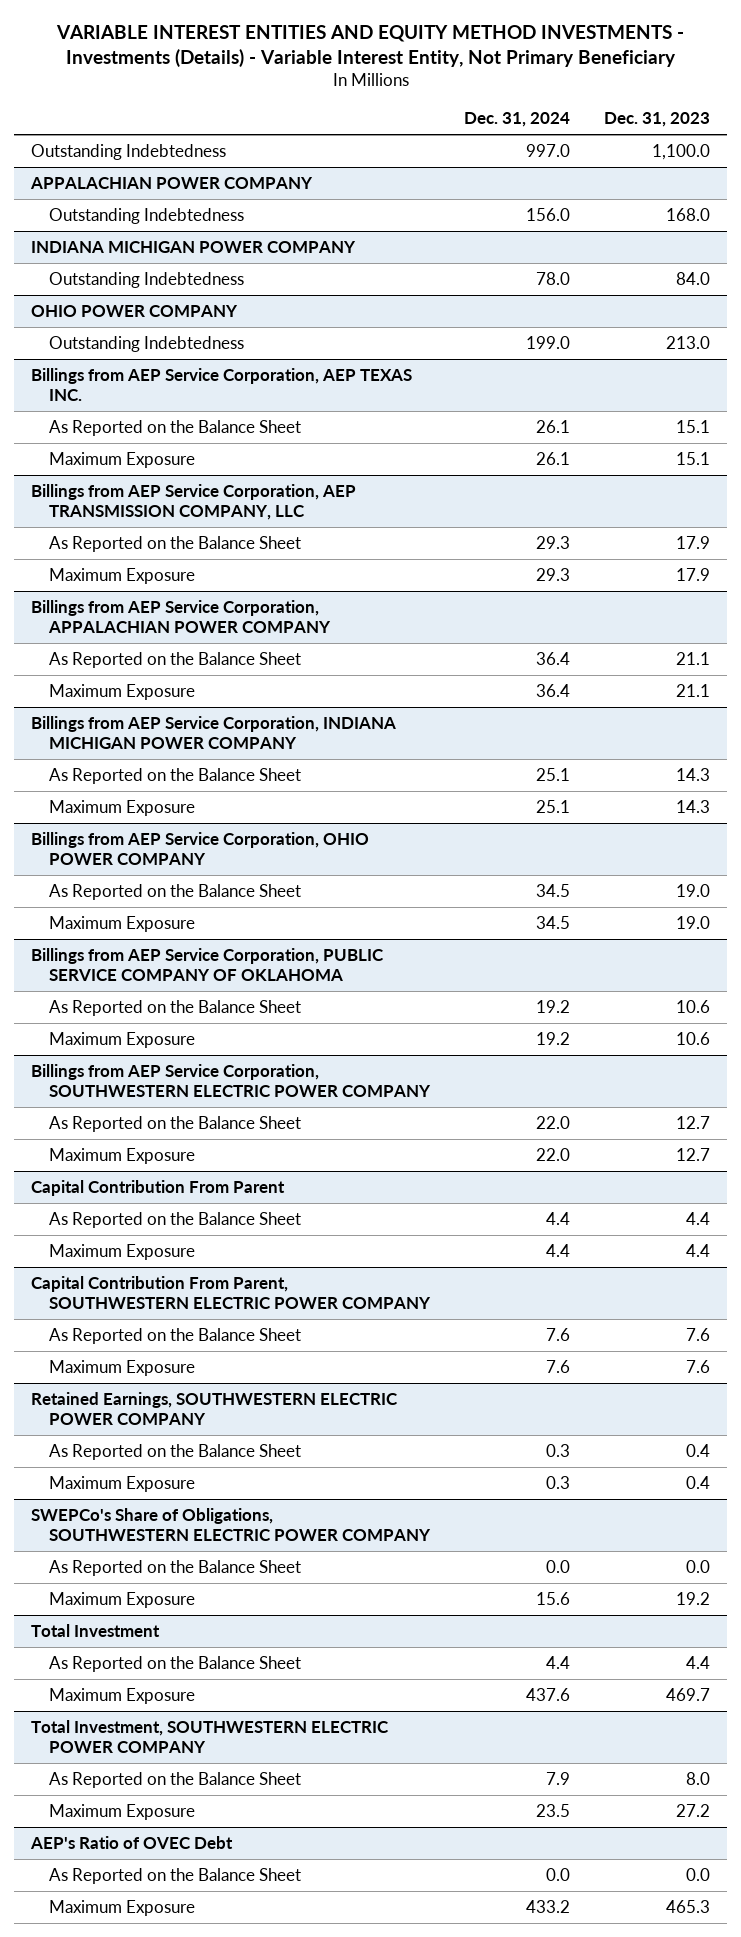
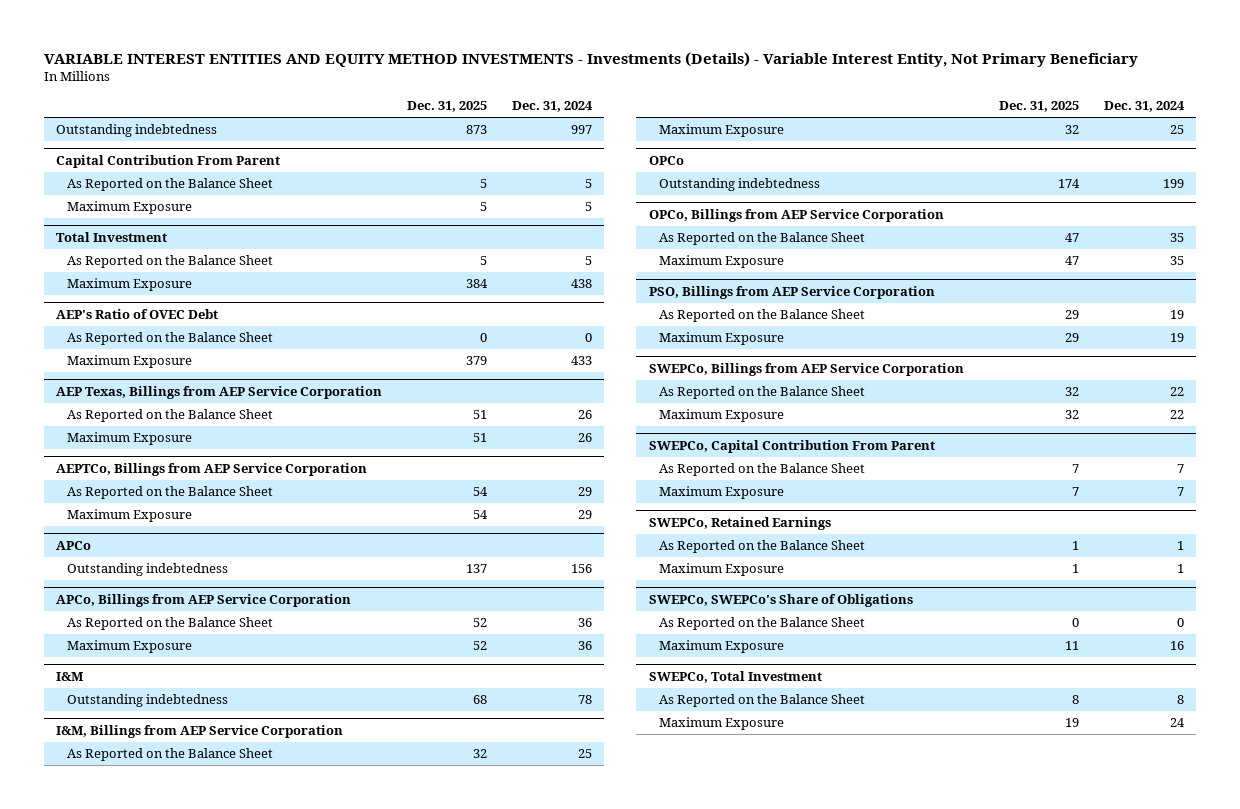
[604,112,711,128] Dec. 31, 2023 -> none
none -> [406,101,487,113] Dec. 31, 2025
[29,176,313,189] APPALACHIAN POWER COMPANY -> none
[48,207,244,224] Outstanding Indebtedness -> none
[30,240,356,253] INDIANA MICHIGAN POWER COMPANY -> none
[48,271,244,288] Outstanding Indebtedness -> none
[30,304,238,317] OHIO POWER COMPANY -> none
[48,335,244,352] Outstanding Indebtedness -> none
[30,367,412,401] Billings from AEP Service Corporation, AEP TEXAS INC. -> none
[48,419,301,436] As Reported on the Balance Sheet -> none
[48,451,195,468] Maximum Exposure -> none
[30,483,356,520] Billings from AEP Service Corporation, AEP TRANSMISSION COMPANY, LLC -> none
[48,535,301,552] As Reported on the Balance Sheet -> none
[48,567,195,584] Maximum Exposure -> none
[30,599,331,633] Billings from AEP Service Corporation, APPALACHIAN POWER COMPANY -> none
[48,651,301,668] As Reported on the Balance Sheet -> none
[48,683,195,700] Maximum Exposure -> none
[30,715,396,749] Billings from AEP Service Corporation, INDIANA MICHIGAN POWER COMPANY -> none
[48,767,301,784] As Reported on the Balance Sheet -> none
[48,799,195,816] Maximum Exposure -> none
[30,831,369,865] Billings from AEP Service Corporation, OHIO POWER COMPANY -> none
[48,883,301,900] As Reported on the Balance Sheet -> none
[48,915,195,932] Maximum Exposure -> none
[30,947,384,981] Billings from AEP Service Corporation, PUBLIC SERVICE COMPANY OF OKLAHOMA -> none
[48,999,301,1016] As Reported on the Balance Sheet -> none
[48,1031,195,1048] Maximum Exposure -> none
[30,1063,431,1097] Billings from AEP Service Corporation, SOUTHWESTERN ELECTRIC POWER COMPANY -> none
[48,1115,301,1132] As Reported on the Balance Sheet -> none
[48,1147,195,1164] Maximum Exposure -> none
[30,143,226,160] Outstanding Indebtedness -> [56,124,218,138] Outstanding indebtedness
[526,143,571,157] 997.0 -> [570,125,592,135] 997
[30,1275,431,1309] Capital Contribution From Parent, SOUTHWESTERN ELECTRIC POWER COMPANY -> none
[48,1327,301,1344] As Reported on the Balance Sheet -> none
[48,1359,195,1376] Maximum Exposure -> none
[30,1391,398,1425] Retained Earnings, SOUTHWESTERN ELECTRIC POWER COMPANY -> none
[48,1443,301,1460] As Reported on the Balance Sheet -> none
[48,1475,195,1492] Maximum Exposure -> none
[30,1507,431,1541] SWEPCo's Share of Obligations, SOUTHWESTERN ELECTRIC POWER COMPANY -> none
[48,1559,301,1576] As Reported on the Balance Sheet -> none
[48,1591,195,1608] Maximum Exposure -> none
[546,1211,571,1225] 4.4 -> [584,179,592,189] 5
[546,1243,571,1257] 4.4 -> [584,202,592,212] 5
[30,1719,389,1753] Total Investment, SOUTHWESTERN ELECTRIC POWER COMPANY -> none
[48,1771,301,1788] As Reported on the Balance Sheet -> none
[48,1803,195,1820] Maximum Exposure -> none
[546,1655,571,1669] 4.4 -> [584,256,592,266] 5
[526,1687,571,1701] 437.6 -> [570,279,592,289] 438
[546,1867,571,1881] 0.0 -> [584,333,592,343] 0
[526,1899,571,1913] 433.2 -> [570,356,592,366] 433
none -> [56,385,383,399] AEP Texas, Billings from AEP Service Corporation
none -> [66,409,273,423] As Reported on the Balance Sheet
none -> [66,432,192,446] Maximum Exposure
none -> [56,462,368,476] AEPTCo, Billings from AEP Service Corporation
none -> [66,486,273,500] As Reported on the Balance Sheet
none -> [66,509,192,523] Maximum Exposure
none -> [56,540,92,550] APCo
none -> [66,563,228,577] Outstanding indebtedness
none -> [56,593,352,607] APCo, Billings from AEP Service Corporation
none -> [66,617,273,631] As Reported on the Balance Sheet
none -> [66,640,192,654] Maximum Exposure
none -> [56,671,85,681] I&M
none -> [66,694,228,708] Outstanding indebtedness
none -> [56,724,344,738] I&M, Billings from AEP Service Corporation
none -> [66,748,273,762] As Reported on the Balance Sheet
none -> [659,124,785,138] Maximum Exposure
none -> [648,155,684,165] OPCo
none -> [659,178,821,192] Outstanding indebtedness
none -> [648,208,944,222] OPCo, Billings from AEP Service Corporation
none -> [659,232,866,246] As Reported on the Balance Sheet
none -> [659,255,785,269] Maximum Exposure
none -> [648,285,935,299] PSO, Billings from AEP Service Corporation
none -> [659,309,866,323] As Reported on the Balance Sheet
none -> [659,332,785,346] Maximum Exposure
none -> [648,362,964,376] SWEPCo, Billings from AEP Service Corporation
none -> [659,386,866,400] As Reported on the Balance Sheet
none -> [659,409,785,423] Maximum Exposure
none -> [648,439,935,453] SWEPCo, Capital Contribution From Parent
none -> [659,463,866,477] As Reported on the Balance Sheet
none -> [659,486,785,500] Maximum Exposure
none -> [648,516,831,530] SWEPCo, Retained Earnings
none -> [659,540,866,554] As Reported on the Balance Sheet
none -> [659,563,785,577] Maximum Exposure
none -> [648,593,913,607] SWEPCo, SWEPCo's Share of Obligations
none -> [659,617,866,631] As Reported on the Balance Sheet
none -> [659,640,785,654] Maximum Exposure
none -> [648,670,822,683] SWEPCo, Total Investment
none -> [659,694,866,708] As Reported on the Balance Sheet
none -> [659,717,785,731] Maximum Exposure

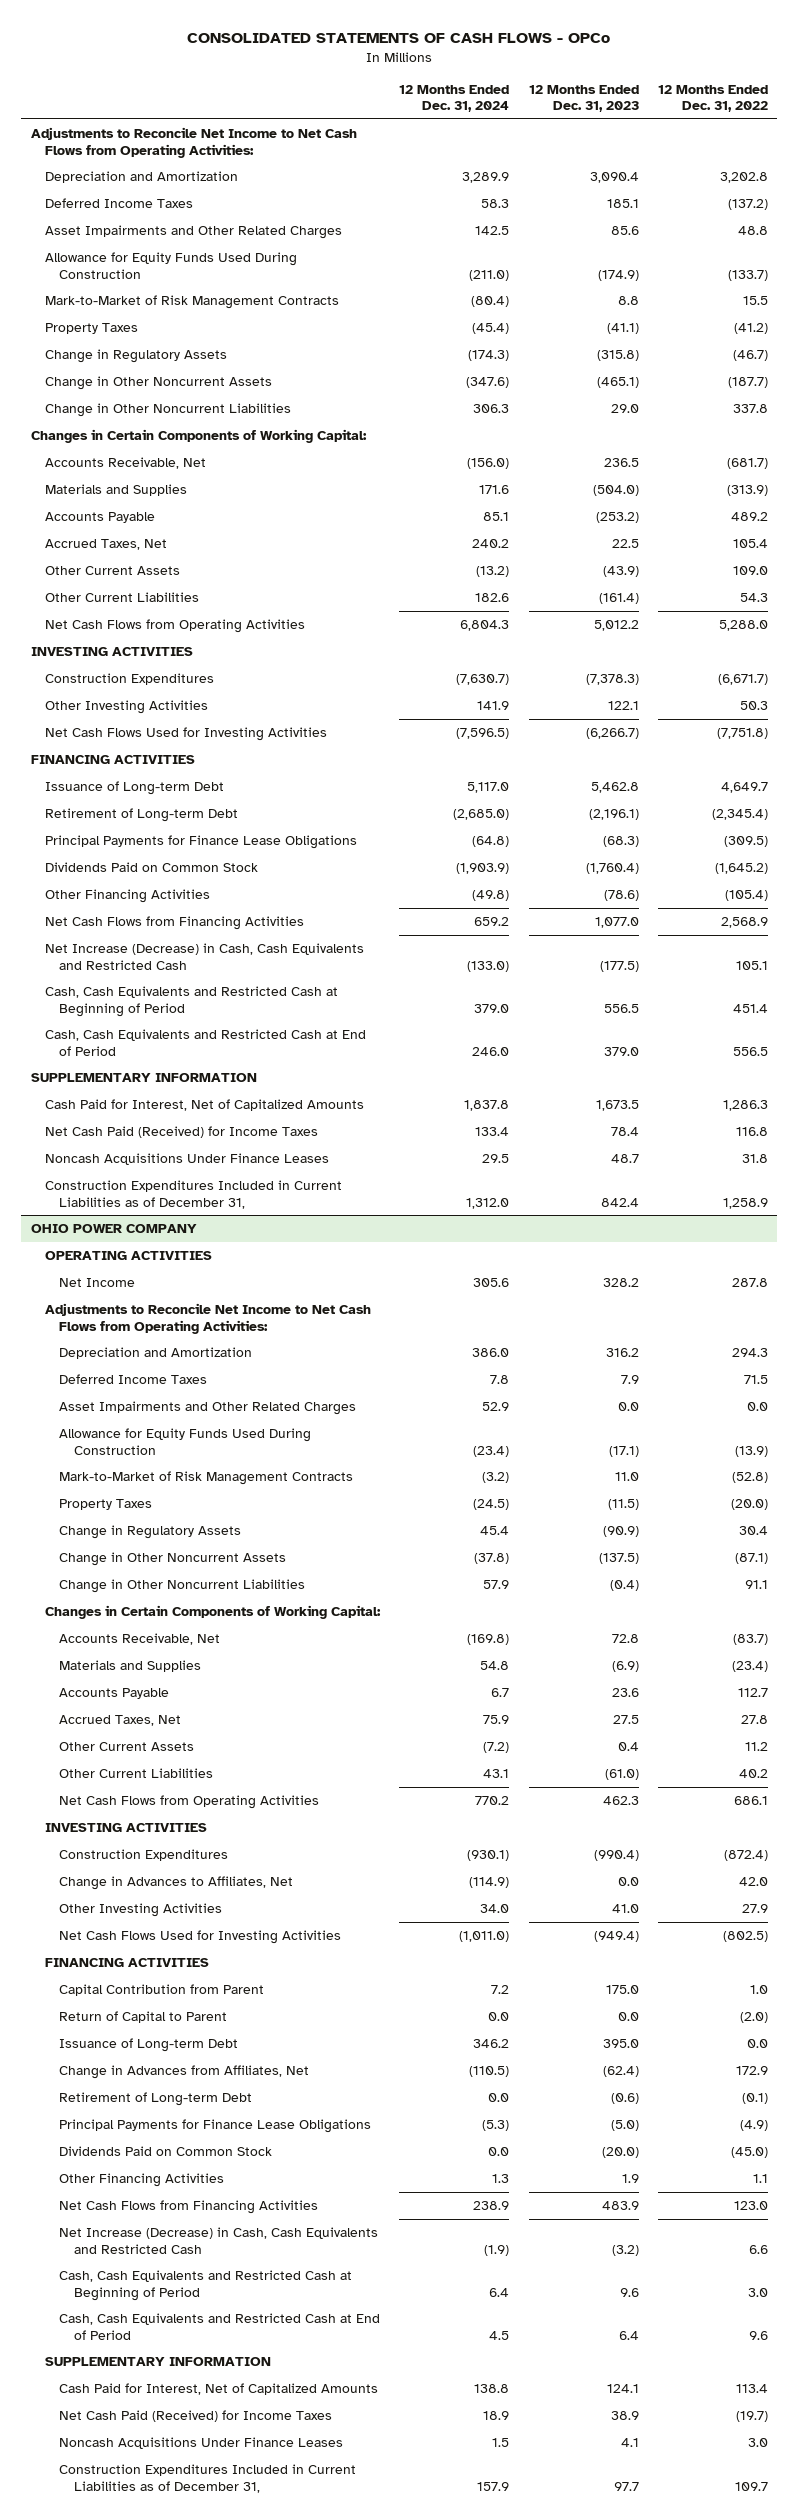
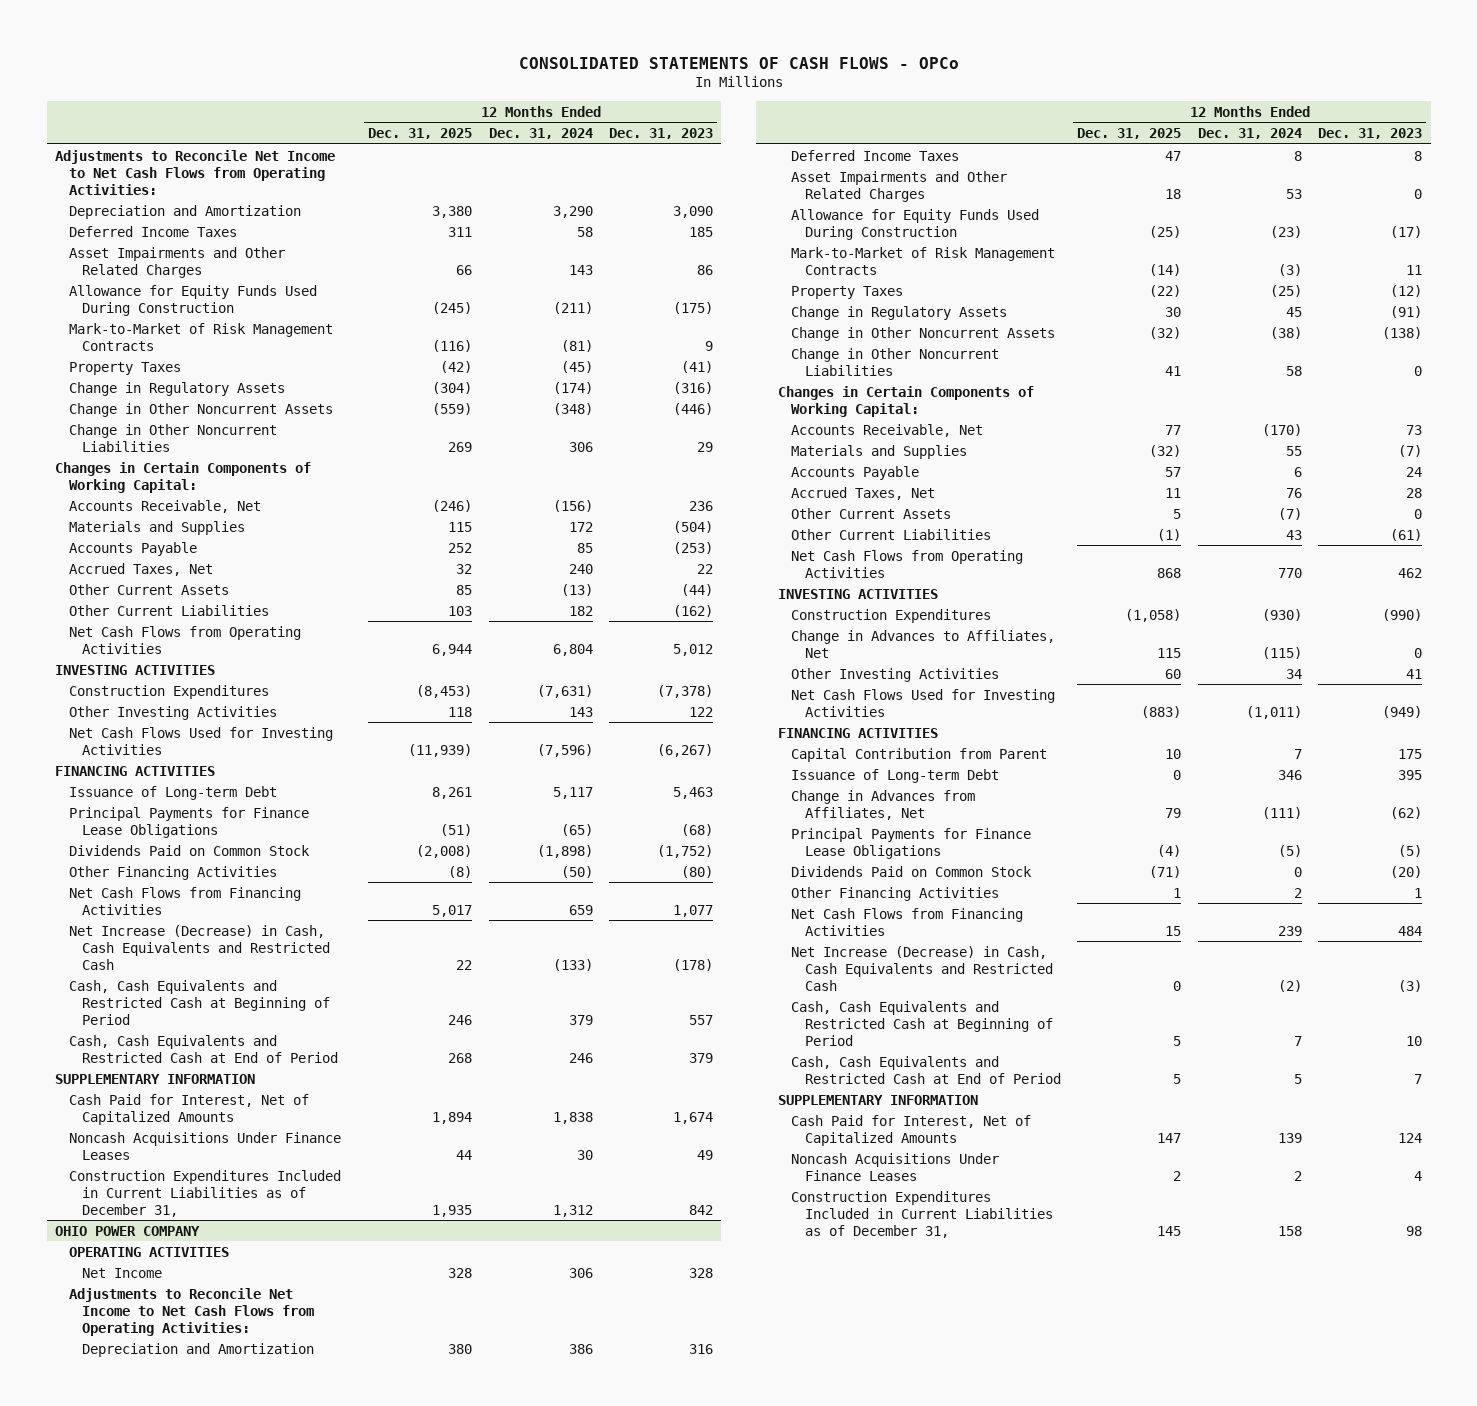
[657,84,768,113] 12 Months Ended Dec. 31, 2022 -> none
none -> [368,128,473,140] Dec. 31, 2025
[462,172,510,184] 3,289.9 -> [552,205,593,218] 3,290
[589,172,639,184] 3,090.4 -> [673,205,714,218] 3,090
[481,199,510,209] 58.3 -> [576,226,593,237] 58
[606,199,639,209] 185.1 -> [689,226,714,237] 185
[475,226,510,236] 142.5 -> [568,264,593,275] 143
[610,226,639,236] 85.6 -> [697,264,714,275] 86
[469,269,510,281] (211.0) -> [552,301,593,314] (211)
[597,269,639,281] (174.9) -> [673,301,714,314] (175)
[471,296,510,308] (80.4) -> [560,339,593,352] (81)
[617,296,639,306] 8.8 -> [705,340,714,351] 9
[472,323,510,335] (45.4) -> [560,360,593,373] (45)
[606,323,639,335] (41.1) -> [681,360,714,373] (41)
[468,350,510,362] (174.3) -> [552,381,593,394] (174)
[596,350,639,362] (315.8) -> [673,381,714,394] (316)
[466,377,510,389] (347.6) -> [552,402,593,415] (348)
[596,377,639,389] (465.1) -> [673,402,714,415] (446)
[473,404,510,414] 306.3 -> [568,441,593,452] 306
[610,404,639,414] 29.0 -> [697,441,714,452] 29
[467,458,510,470] (156.0) -> [552,499,593,512] (156)
[603,458,639,468] 236.5 -> [689,500,714,511] 236
[479,485,510,495] 171.6 -> [568,521,593,532] 172
[592,485,639,497] (504.0) -> [673,520,714,533] (504)
[483,512,510,522] 85.1 -> [576,542,593,553] 85
[595,512,639,524] (253.2) -> [673,541,714,554] (253)
[472,539,510,549] 240.2 -> [568,563,593,574] 240
[611,539,639,549] 22.5 -> [697,563,714,574] 22
[476,566,510,578] (13.2) -> [560,583,593,596] (13)
[602,566,639,578] (43.9) -> [681,583,714,596] (44)
[475,593,510,603] 182.6 -> [568,605,593,616] 182
[598,593,639,605] (161.4) -> [673,604,714,617] (162)
[460,620,510,632] 6,804.3 -> [552,643,593,656] 6,804
[593,620,639,632] 5,012.2 -> [673,643,714,656] 5,012
[456,674,510,686] (7,630.7) -> [536,684,593,698] (7,631)
[585,674,639,686] (7,378.3) -> [657,684,714,698] (7,378)
[477,701,510,711] 141.9 -> [568,706,593,717] 143
[607,701,639,711] 122.1 -> [689,706,714,717] 122
[456,728,510,740] (7,596.5) -> [536,743,593,757] (7,596)
[585,728,639,740] (6,266.7) -> [657,743,714,757] (6,267)
[44,808,238,823] Retirement of Long-term Debt -> none
[467,782,510,794] 5,117.0 -> [552,786,593,799] 5,117
[590,782,639,794] 5,462.8 -> [673,786,714,799] 5,463
[472,836,510,848] (64.8) -> [560,823,593,836] (65)
[602,836,639,848] (68.3) -> [681,823,714,836] (68)
[456,863,510,875] (1,903.9) -> [536,844,593,858] (1,898)
[585,863,639,875] (1,760.4) -> [657,844,714,858] (1,752)
[472,890,510,902] (49.8) -> [560,865,593,878] (50)
[603,890,639,902] (78.6) -> [681,865,714,878] (80)
[474,917,510,927] 659.2 -> [568,904,593,915] 659
[594,917,639,929] 1,077.0 -> [673,904,714,917] 1,077
[467,960,510,972] (133.0) -> [552,958,593,971] (133)
[599,960,639,972] (177.5) -> [673,958,714,971] (178)
[474,1003,510,1013] 379.0 -> [568,1014,593,1025] 379
[603,1003,639,1013] 556.5 -> [689,1014,714,1025] 557
[472,1046,510,1056] 246.0 -> [568,1052,593,1063] 246
[603,1046,639,1056] 379.0 -> [689,1052,714,1063] 379
[44,1126,318,1139] Net Cash Paid (Received) for Income Taxes -> none
[464,1100,510,1112] 1,837.8 -> [552,1111,593,1124] 1,838
[595,1100,639,1112] 1,673.5 -> [673,1111,714,1124] 1,674
[482,1154,510,1164] 29.5 -> [576,1149,593,1160] 30
[610,1154,639,1164] 48.7 -> [697,1149,714,1160] 49
[466,1197,510,1209] 1,312.0 -> [552,1204,593,1217] 1,312
[600,1197,639,1207] 842.4 -> [689,1204,714,1215] 842
[473,1278,510,1288] 305.6 -> [568,1267,593,1278] 306
[602,1278,639,1288] 328.2 -> [689,1267,714,1278] 328
[472,1348,510,1358] 386.0 -> [568,1343,593,1354] 386
[605,1348,639,1358] 316.2 -> [689,1343,714,1354] 316
[490,1375,510,1385] 7.8 -> [1293,150,1302,161] 8
[620,1375,639,1385] 7.9 -> [1414,150,1423,161] 8
[482,1402,510,1412] 52.9 -> [1285,188,1302,199] 53
[617,1402,639,1412] 0.0 -> [1414,188,1423,199] 0
[473,1445,510,1457] (23.4) -> [1269,225,1302,238] (23)
[608,1445,639,1457] (17.1) -> [1390,225,1423,238] (17)
[482,1472,510,1484] (3.2) -> [1277,263,1302,276] (3)
[614,1472,639,1482] 11.0 -> [1406,264,1423,275] 11
[473,1499,510,1511] (24.5) -> [1269,284,1302,297] (25)
[607,1499,639,1511] (11.5) -> [1390,284,1423,297] (12)
[480,1526,510,1536] 45.4 -> [1285,306,1302,317] 45
[602,1526,639,1538] (90.9) -> [1390,305,1423,318] (91)
[474,1553,510,1565] (37.8) -> [1269,326,1302,339] (38)
[598,1553,639,1565] (137.5) -> [1382,326,1423,339] (138)
[483,1580,510,1590] 57.9 -> [1285,365,1302,376] 58
[609,1580,639,1592] (0.4) -> [1414,365,1423,376] 0
[467,1634,510,1646] (169.8) -> [1261,423,1302,436] (170)
[611,1634,639,1644] 72.8 -> [1406,424,1423,435] 73
[480,1661,510,1671] 54.8 -> [1285,445,1302,456] 55
[611,1661,639,1673] (6.9) -> [1398,444,1423,457] (7)
[491,1688,510,1698] 6.7 -> [1293,466,1302,477] 6
[611,1688,639,1698] 23.6 -> [1406,466,1423,477] 24
[483,1715,510,1725] 75.9 -> [1285,487,1302,498] 76
[612,1715,639,1725] 27.5 -> [1406,487,1423,498] 28
[483,1742,510,1754] (7.2) -> [1277,507,1302,520] (7)
[617,1742,639,1752] 0.4 -> [1414,508,1423,519] 0
[483,1769,510,1779] 43.1 -> [1285,529,1302,540] 43
[604,1769,639,1781] (61.0) -> [1390,528,1423,541] (61)
[475,1796,510,1806] 770.2 -> [1277,567,1302,578] 770
[602,1796,639,1806] 462.3 -> [1398,567,1423,578] 462
[467,1850,510,1862] (930.1) -> [1261,608,1302,621] (930)
[593,1850,639,1862] (990.4) -> [1382,608,1423,621] (990)
[469,1877,510,1889] (114.9) -> [1261,646,1302,659] (115)
[617,1877,639,1887] 0.0 -> [1414,647,1423,658] 0
[480,1904,510,1914] 34.0 -> [1285,668,1302,679] 34
[611,1904,639,1914] 41.0 -> [1406,668,1423,679] 41
[459,1931,510,1943] (1,011.0) -> [1245,705,1302,719] (1,011)
[593,1931,639,1943] (949.4) -> [1382,705,1423,718] (949)
[59,2011,228,2024] Return of Capital to Parent -> none
[59,2092,253,2107] Retirement of Long-term Debt -> none
[491,1985,510,1995] 7.2 -> [1293,748,1302,759] 7
[605,1985,639,1995] 175.0 -> [1398,748,1423,759] 175
[473,2039,510,2049] 346.2 -> [1277,769,1302,780] 346
[602,2039,639,2049] 395.0 -> [1398,769,1423,780] 395
[469,2066,510,2078] (110.5) -> [1261,806,1302,819] (111)
[602,2066,639,2078] (62.4) -> [1390,806,1423,819] (62)
[482,2120,510,2132] (5.3) -> [1277,844,1302,857] (5)
[610,2120,639,2132] (5.0) -> [1398,844,1423,857] (5)
[488,2147,510,2157] 0.0 -> [1293,866,1302,877] 0
[601,2147,639,2159] (20.0) -> [1390,865,1423,878] (20)
[492,2174,510,2184] 1.3 -> [1293,887,1302,898] 2
[621,2174,639,2184] 1.9 -> [1414,887,1423,898] 1
[473,2201,510,2211] 238.9 -> [1277,925,1302,936] 239
[601,2201,639,2211] 483.9 -> [1398,925,1423,936] 484
[484,2244,510,2256] (1.9) -> [1277,979,1302,992] (2)
[611,2244,639,2256] (3.2) -> [1398,979,1423,992] (3)
[489,2287,510,2297] 6.4 -> [1293,1035,1302,1046] 7
[619,2287,639,2297] 9.6 -> [1406,1035,1423,1046] 10
[489,2330,510,2340] 4.5 -> [1293,1073,1302,1084] 5
[618,2330,639,2340] 6.4 -> [1414,1073,1423,1084] 7
[59,2410,333,2423] Net Cash Paid (Received) for Income Taxes -> none
[474,2384,510,2394] 138.8 -> [1277,1132,1302,1143] 139
[606,2384,639,2394] 124.1 -> [1398,1132,1423,1143] 124
[492,2438,510,2448] 1.5 -> [1293,1170,1302,1181] 2
[620,2438,639,2448] 4.1 -> [1414,1170,1423,1181] 4
[477,2481,510,2491] 157.9 -> [1277,1225,1302,1236] 158
[613,2481,639,2491] 97.7 -> [1406,1225,1423,1236] 98

